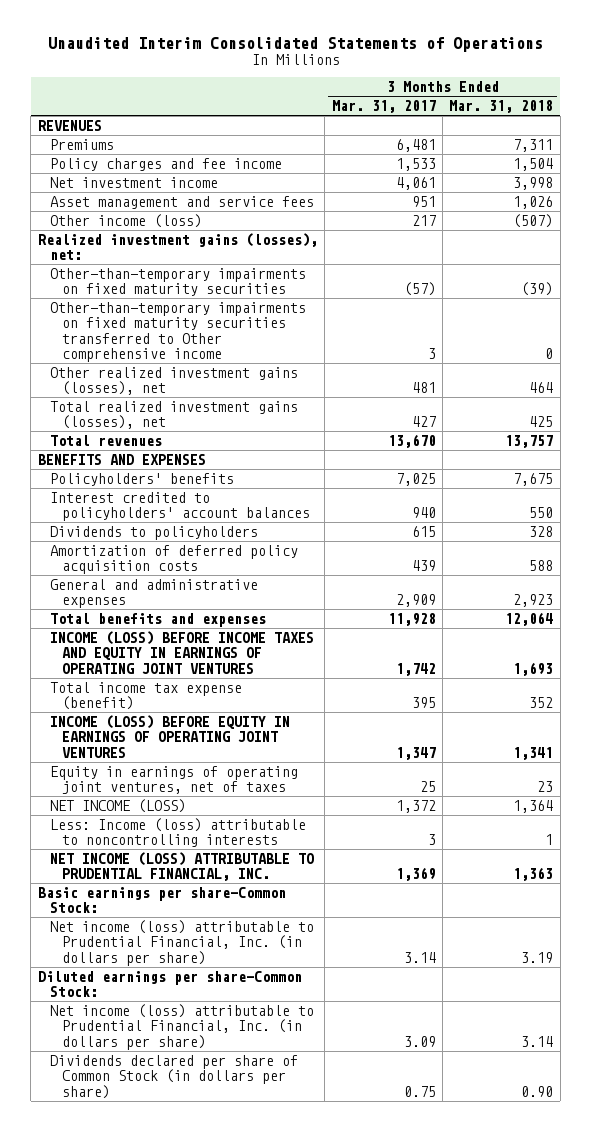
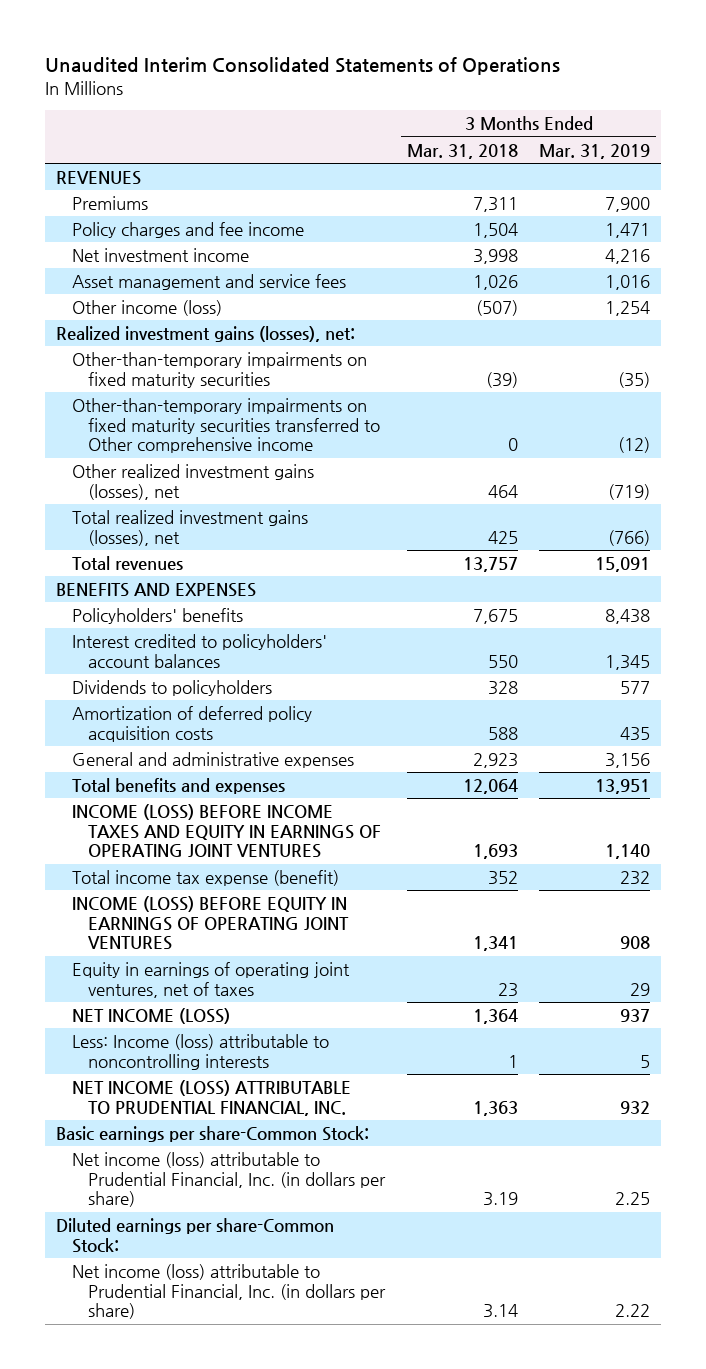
[331,100,436,114] Mar. 31, 2017 -> none
none -> [539,143,651,159] Mar. 31, 2019
[49,1055,298,1099] Dividends declared per share of Common Stock (in dollars per share) -> none

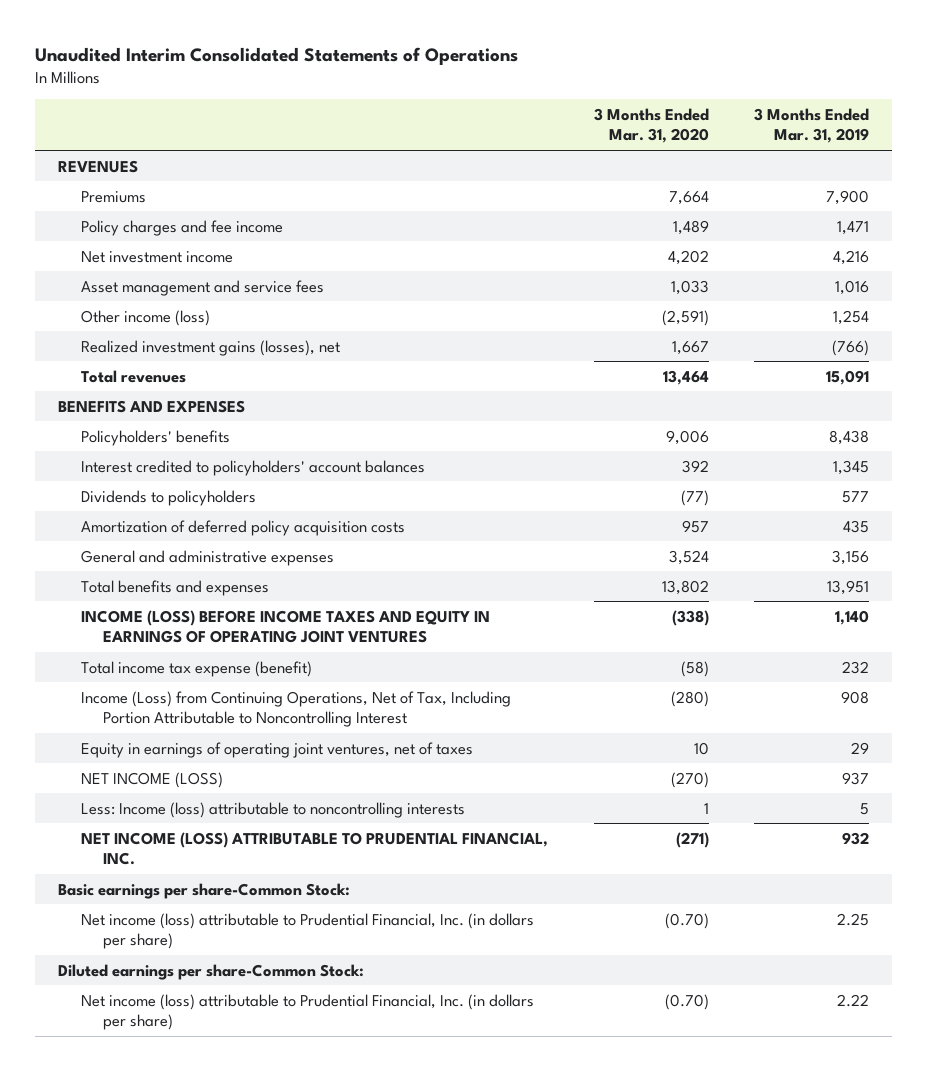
[406,143,518,159] Mar. 31, 2018 -> none
none -> [593,108,709,144] 3 Months Ended Mar. 31, 2020
[56,326,356,343] Realized investment gains (losses), net: -> none
[72,352,368,388] Other-than-temporary impairments on fixed maturity securities -> none
[72,398,381,454] Other-than-temporary impairments on fixed maturity securities transferred to Other comprehensive income -> none
[72,464,315,500] Other realized investment gains (losses), net -> none
[72,510,309,546] Total realized investment gains (losses), net -> [80,339,340,356] Realized investment gains (losses), net
[72,896,350,951] INCOME (LOSS) BEFORE EQUITY IN EARNINGS OF OPERATING JOINT VENTURES -> none
none -> [80,690,511,727] Income (Loss) from Continuing Operations, Net of Tax, Including Portion Attributable to Noncontrolling Interest

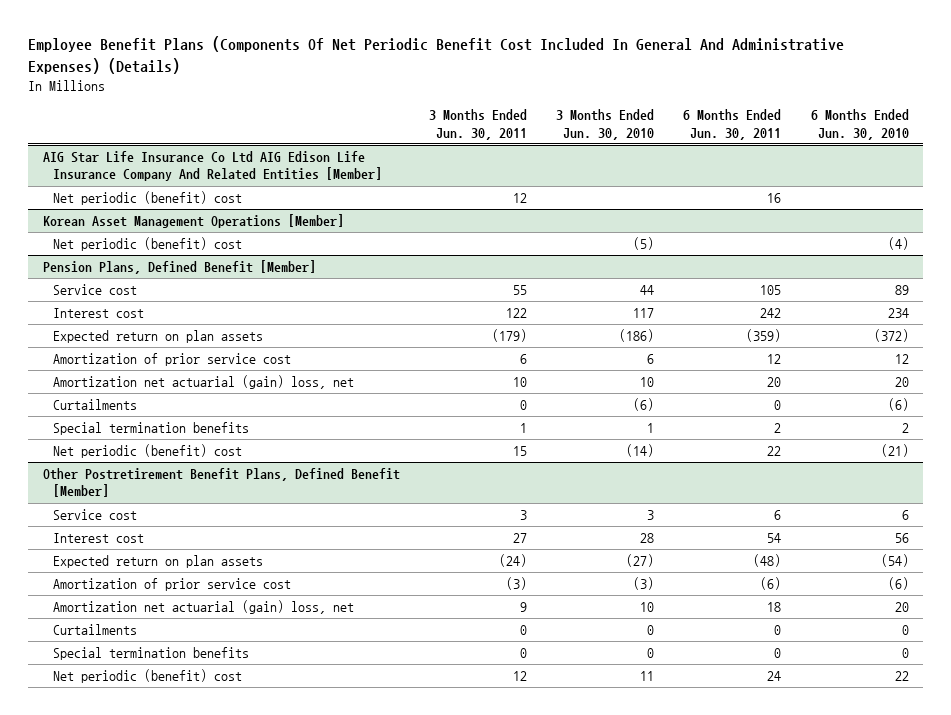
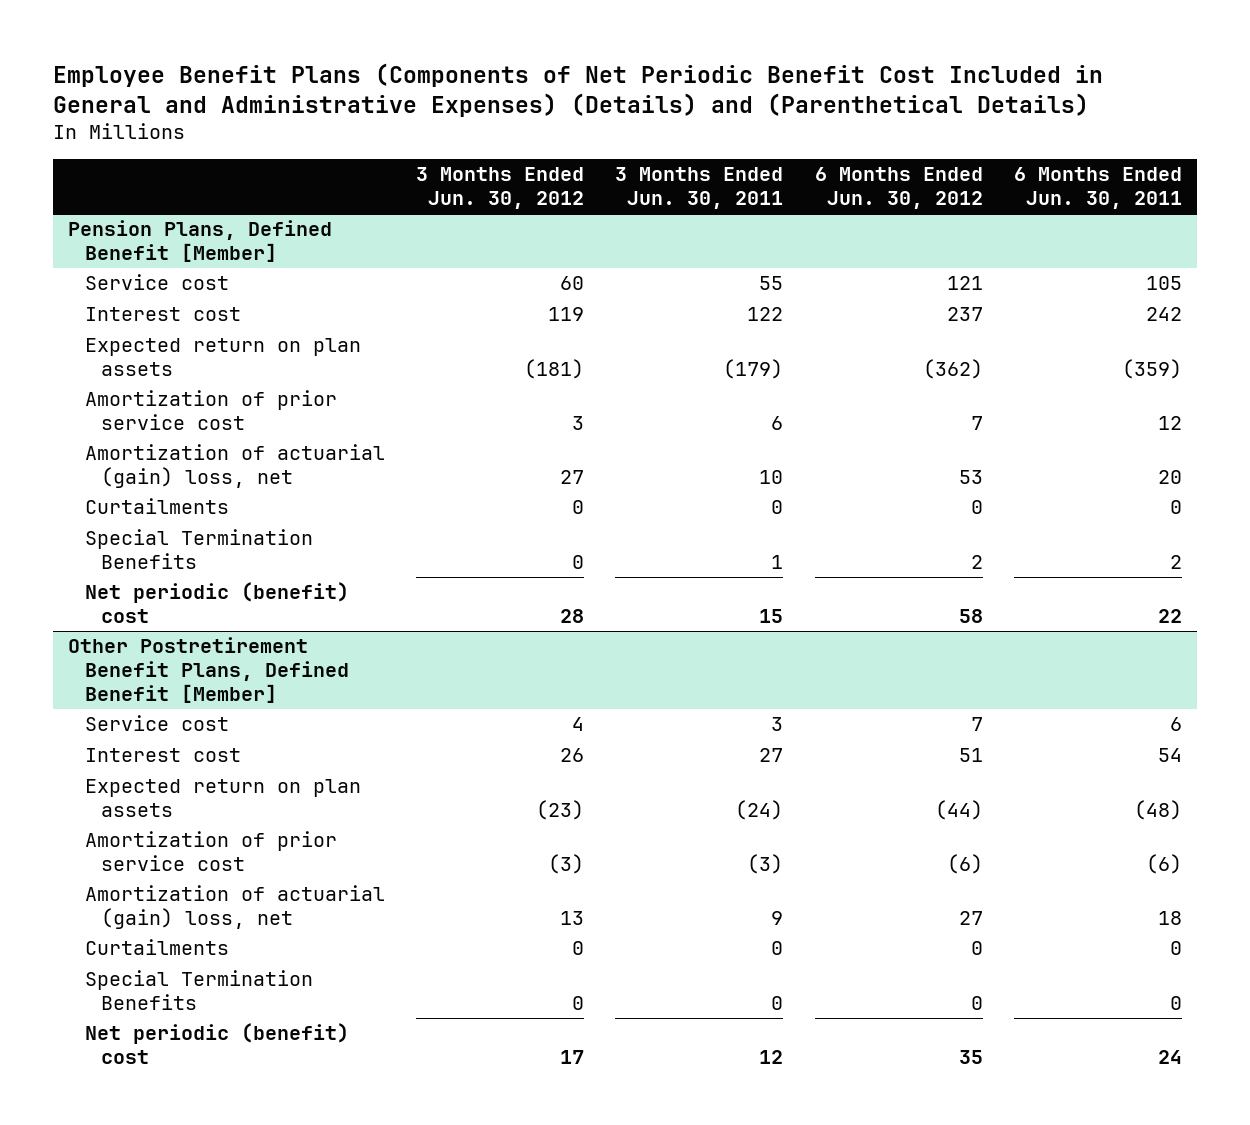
[28,36,845,74] Employee Benefit Plans (Components Of Net Periodic Benefit Cost Included In General And Administrative Expenses) (Details) -> [52,62,1103,118] Employee Benefit Plans (Components of Net Periodic Benefit Cost Included in General and Administrative Expenses) (Details) and (Parenthetical Details)
[556,109,655,140] 3 Months Ended Jun. 30, 2010 -> none
[810,109,909,140] 6 Months Ended Jun. 30, 2010 -> none
none -> [415,167,584,209] 3 Months Ended Jun. 30, 2012
none -> [814,167,983,209] 6 Months Ended Jun. 30, 2012
[42,150,383,182] AIG Star Life Insurance Co Ltd AIG Edison Life Insurance Company And Related Entities [Member] -> none
[53,190,243,205] Net periodic (benefit) cost -> none
[42,213,344,228] Korean Asset Management Operations [Member] -> none
[53,236,243,251] Net periodic (benefit) cost -> none
[53,374,355,389] Amortization net actuarial (gain) loss, net -> [84,444,385,489] Amortization of actuarial (gain) loss, net
[53,421,250,435] Special termination benefits -> [84,529,313,570] Special Termination Benefits
[53,599,355,614] Amortization net actuarial (gain) loss, net -> [84,885,385,930] Amortization of actuarial (gain) loss, net
[53,646,250,660] Special termination benefits -> [84,970,313,1011] Special Termination Benefits

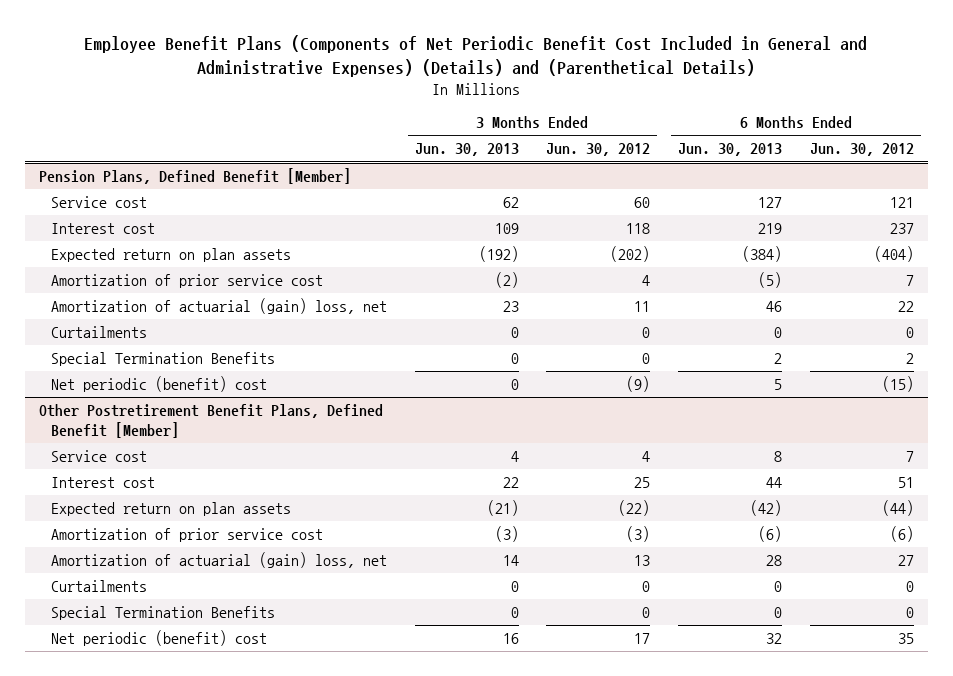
[615,167,784,209] 3 Months Ended Jun. 30, 2011 -> none
[1013,167,1182,209] 6 Months Ended Jun. 30, 2011 -> none
none -> [414,143,519,157] Jun. 30, 2013
none -> [678,143,783,157] Jun. 30, 2013
[547,307,584,322] 119 -> [626,223,651,235] 118
[523,359,584,380] (181) -> [610,246,651,263] (202)
[922,359,983,380] (362) -> [873,246,914,263] (404)
[571,416,584,431] 3 -> [642,275,651,287] 4
[559,470,584,485] 27 -> [634,301,651,313] 11
[958,470,983,485] 53 -> [897,301,914,313] 22
[559,609,584,624] 28 -> [626,376,651,393] (9)
[958,609,983,624] 58 -> [881,376,914,393] (15)
[559,748,584,763] 26 -> [634,477,651,489] 25
[535,800,584,821] (23) -> [618,500,651,517] (22)

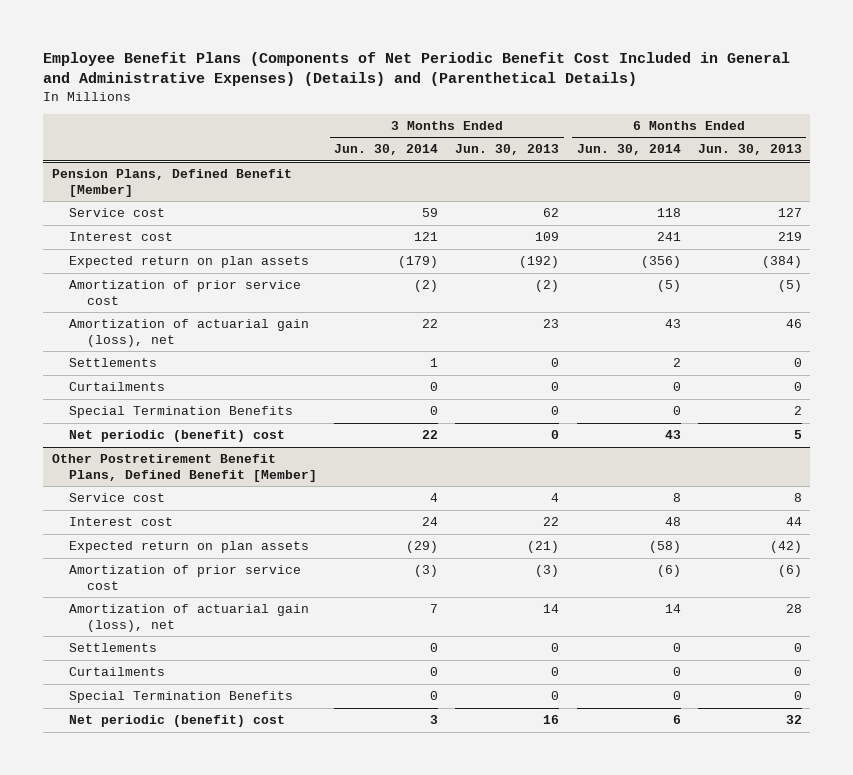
[546,143,651,157] Jun. 30, 2012 -> none
[809,143,914,157] Jun. 30, 2012 -> none
none -> [334,144,439,156] Jun. 30, 2014
none -> [576,144,681,156] Jun. 30, 2014
[50,298,387,315] Amortization of actuarial (gain) loss, net -> [69,319,310,347] Amortization of actuarial gain (loss), net
none -> [69,358,158,368] Settlements
[50,552,387,569] Amortization of actuarial (gain) loss, net -> [69,604,310,632] Amortization of actuarial gain (loss), net
none -> [69,643,158,653] Settlements

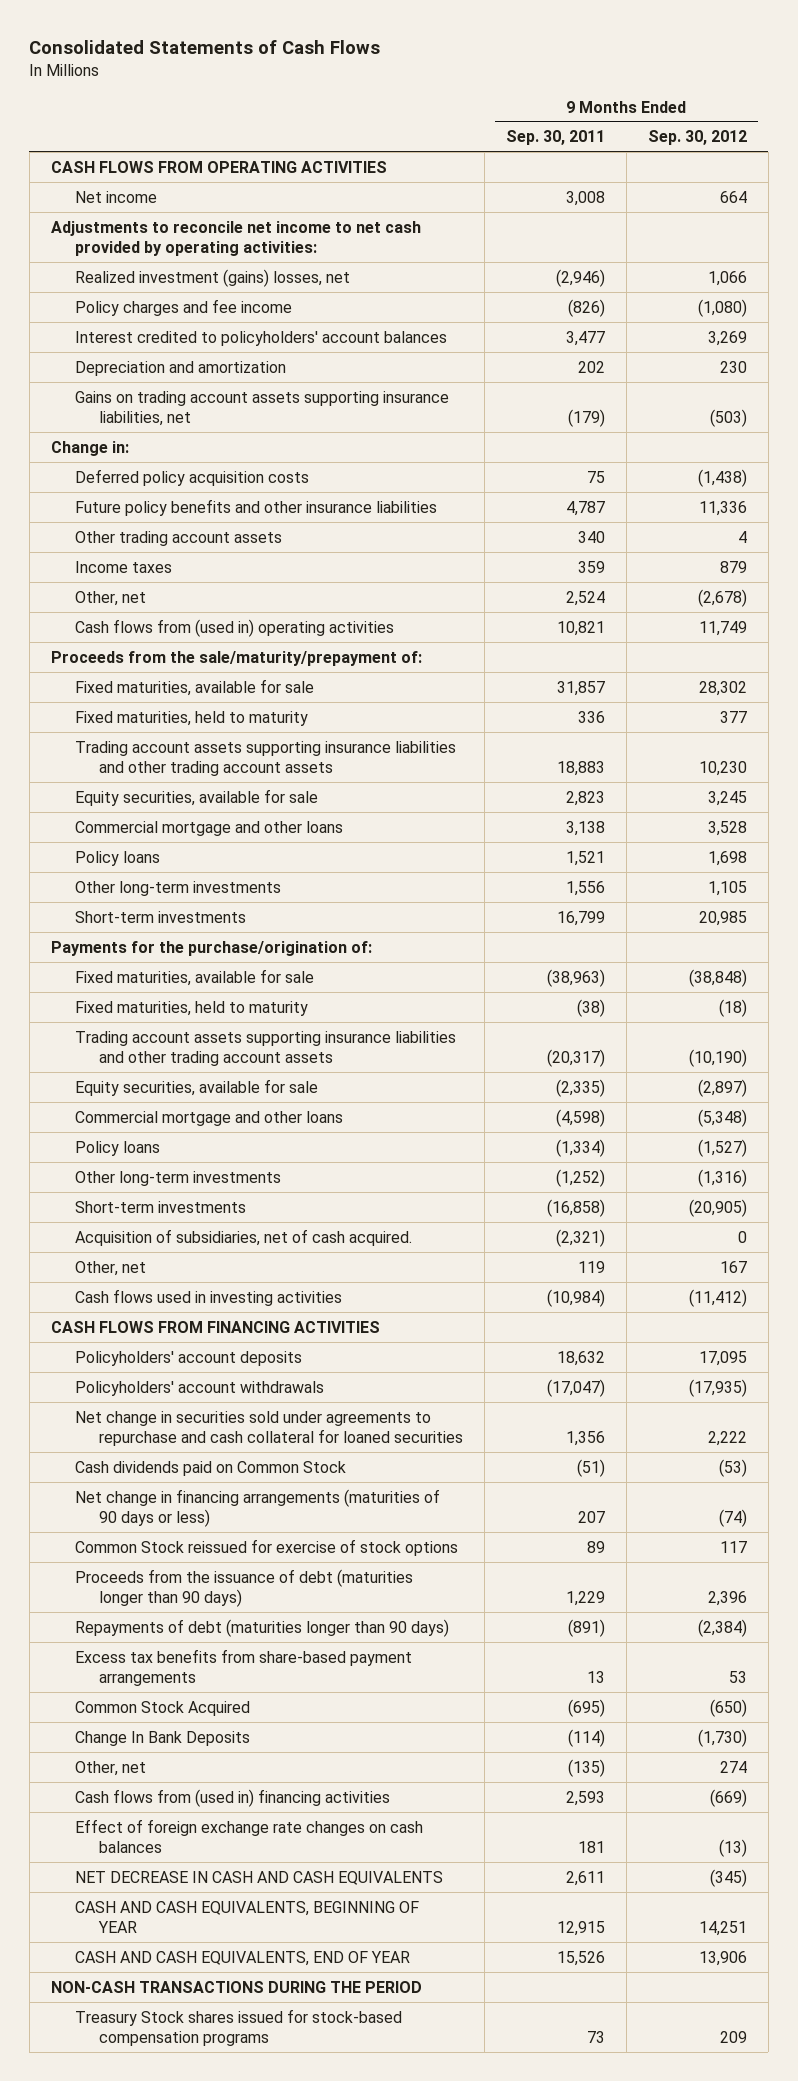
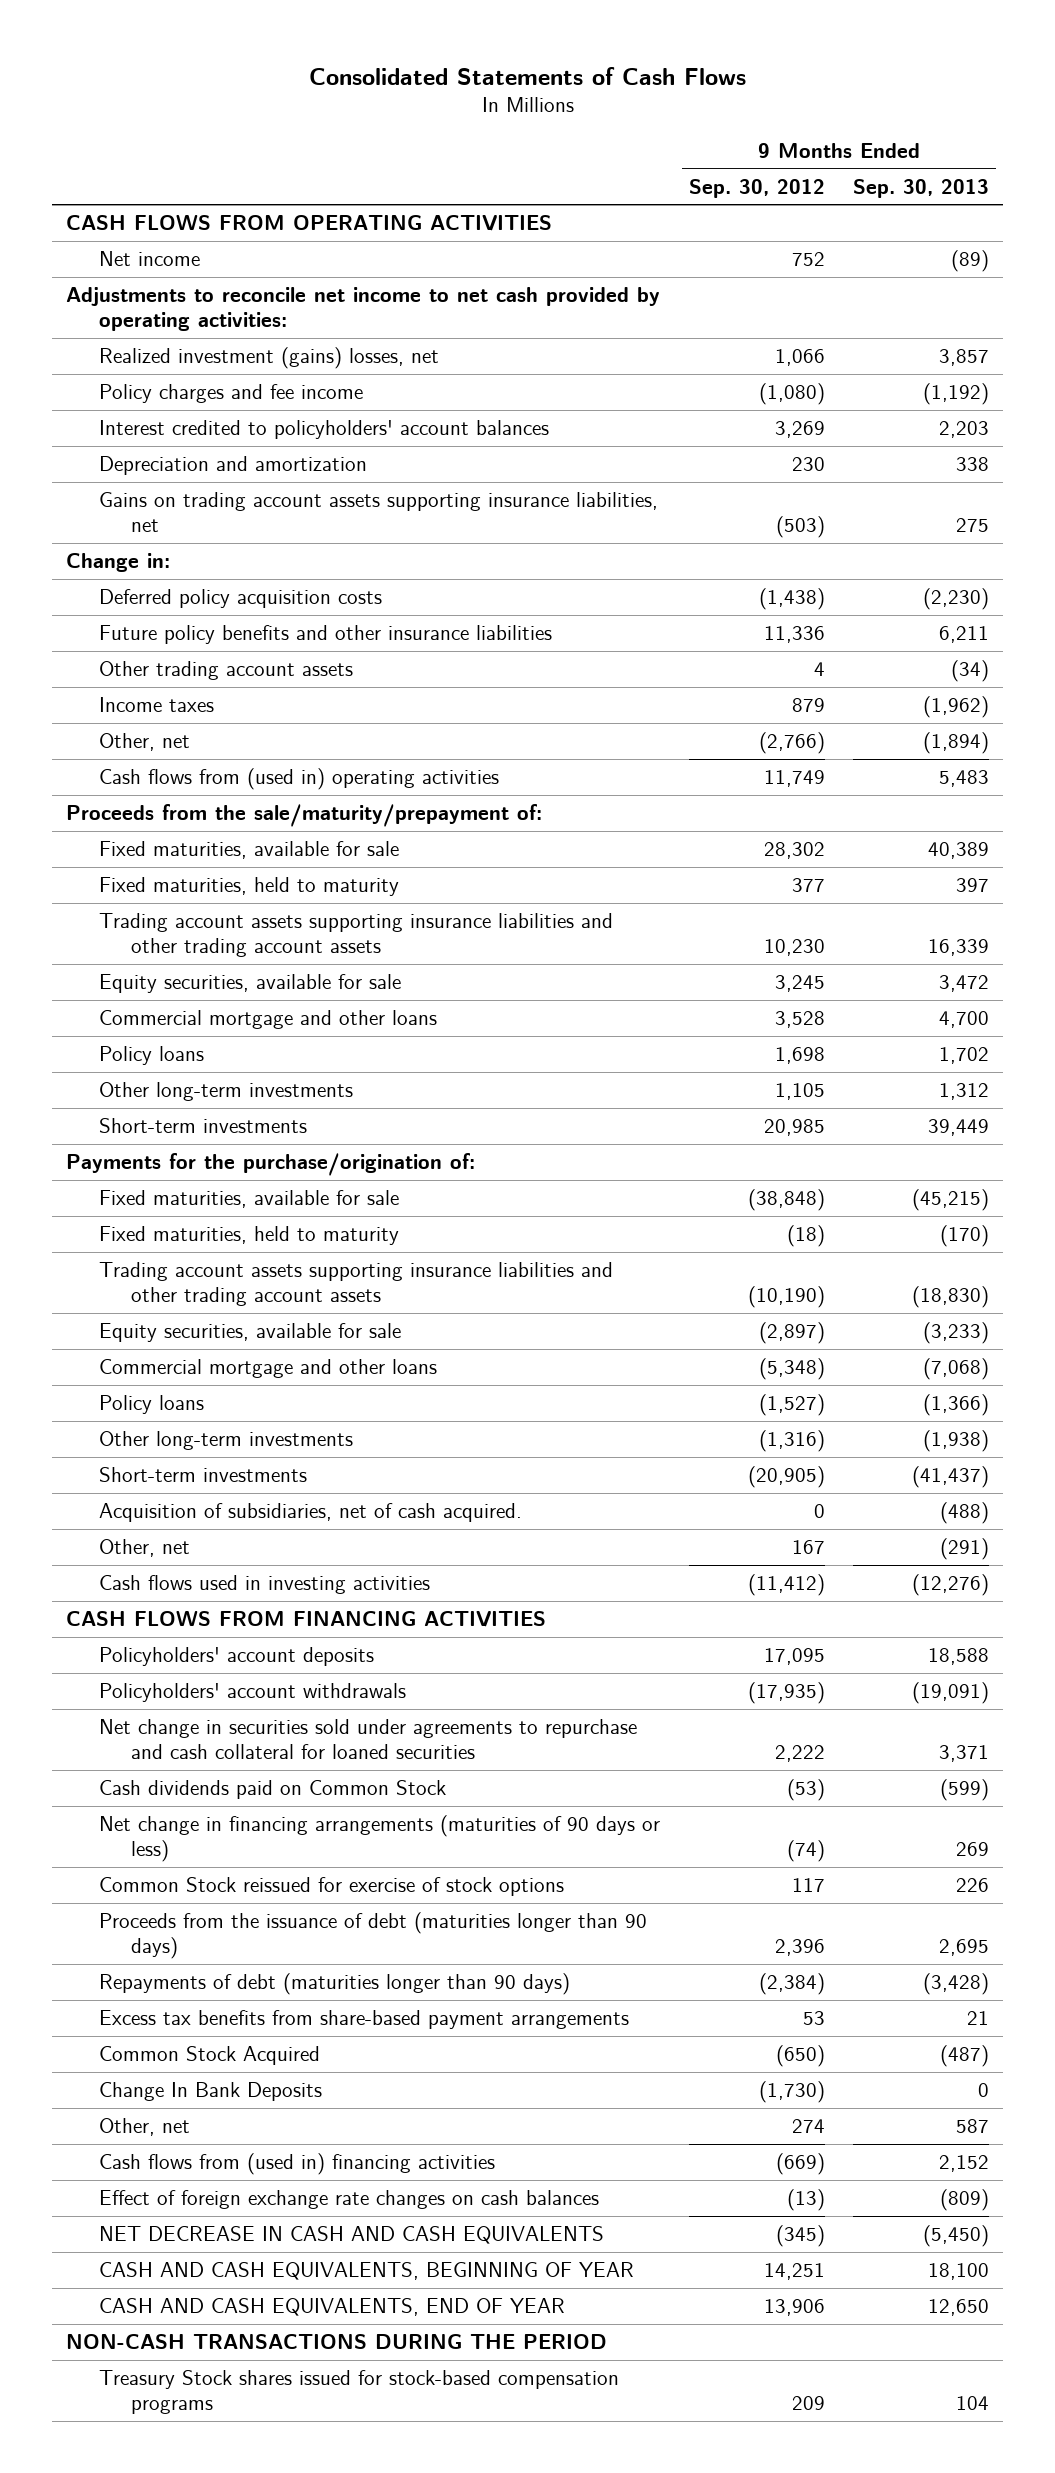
[505,130,605,146] Sep. 30, 2011 -> none
none -> [852,178,989,198] Sep. 30, 2013
[719,190,747,203] 664 -> [791,252,825,267] 752
[697,588,747,607] (2,678) -> [758,732,825,755] (2,766)

